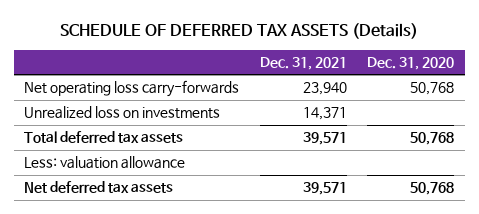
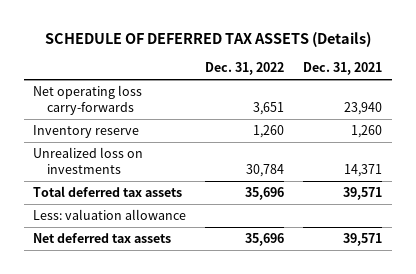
[367,56,455,70] Dec. 31, 2020 -> none
none -> [205,62,285,76] Dec. 31, 2022
none -> [33,125,140,139] Inventory reserve

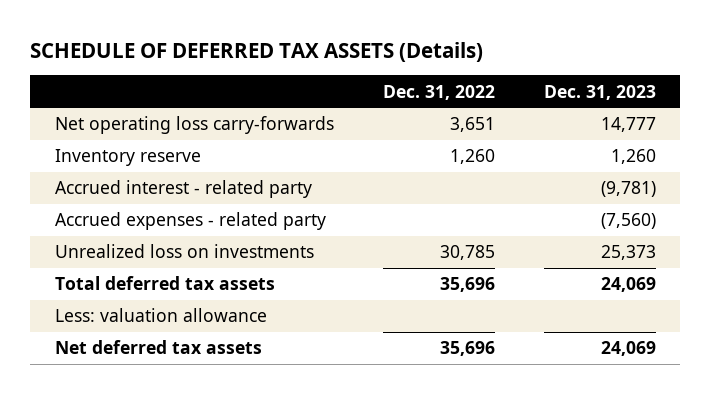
[303,62,383,76] Dec. 31, 2021 -> none
none -> [543,84,656,100] Dec. 31, 2023
none -> [54,180,312,199] Accrued interest - related party
none -> [54,212,326,231] Accrued expenses - related party
[246,164,285,178] 30,784 -> [439,245,495,261] 30,785

